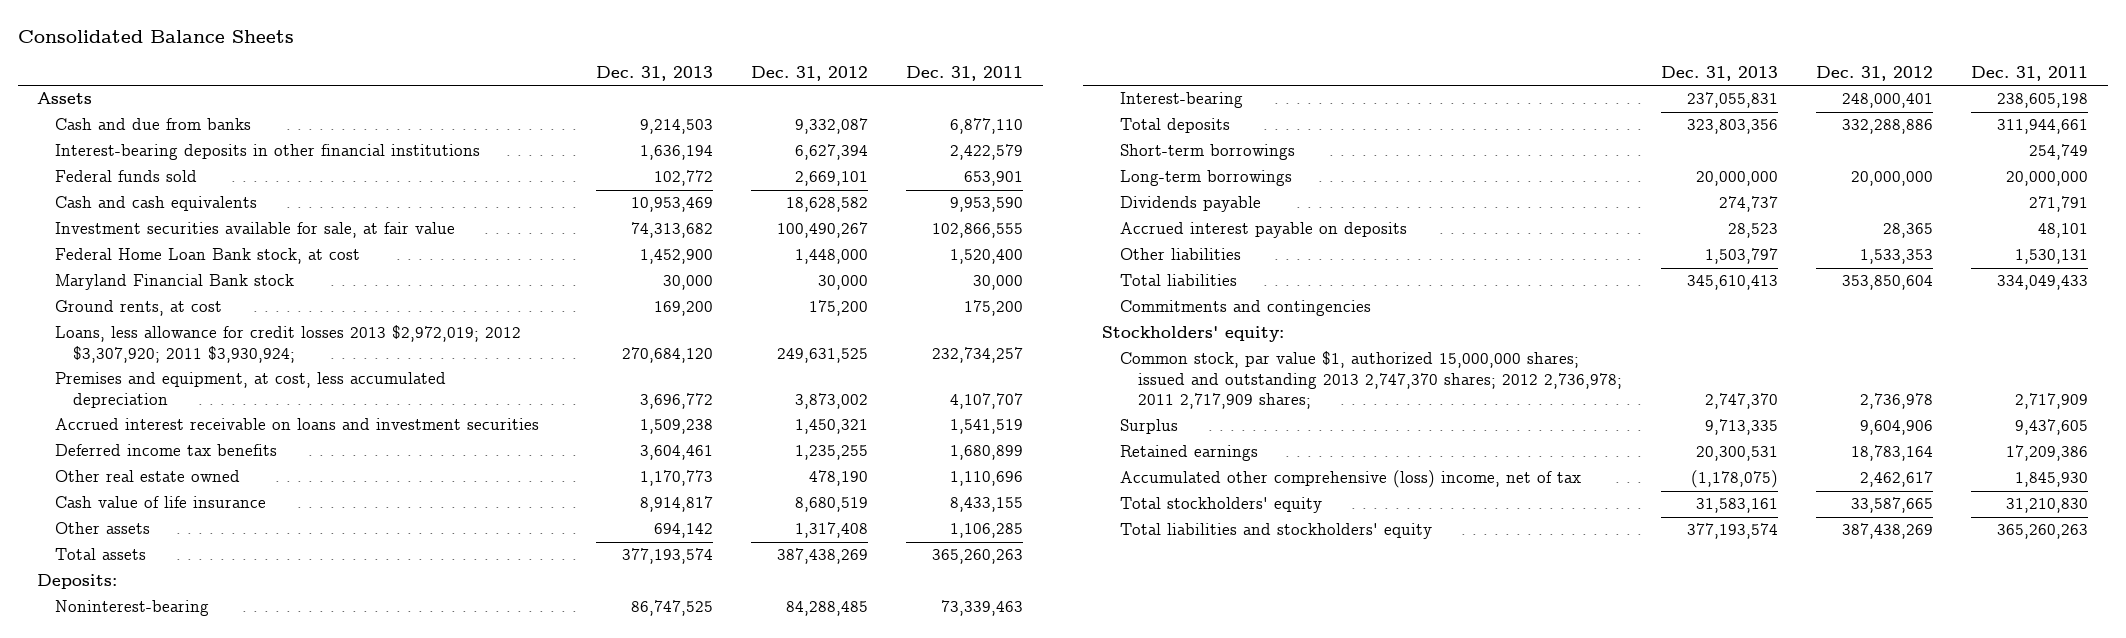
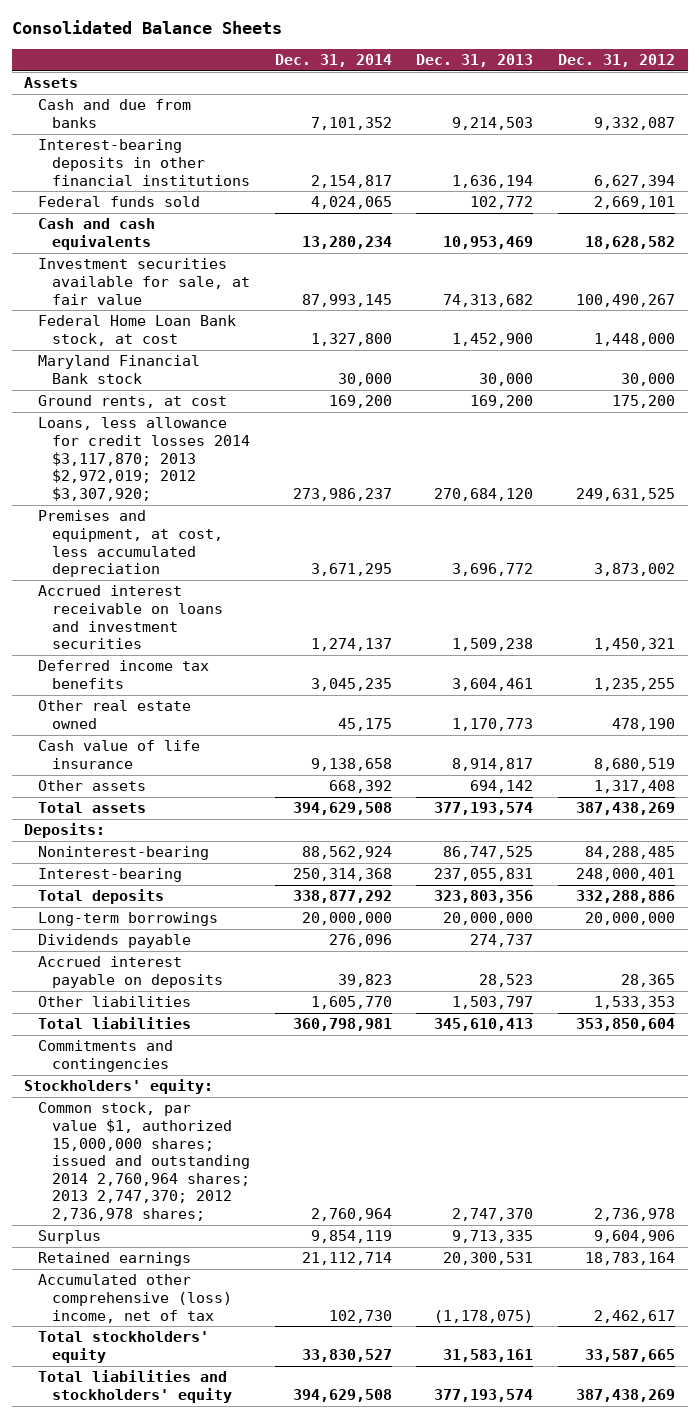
[906,66,1024,82] Dec. 31, 2011 -> none
none -> [274,54,392,68] Dec. 31, 2014
[55,325,522,363] Loans, less allowance for credit losses 2013 $2,972,019; 2012 $3,307,920; 2011 $3,930,924; -> [38,417,251,501] Loans, less allowance for credit losses 2014 $3,117,870; 2013 $2,972,019; 2012 $3,307,920;
[1120,144,1296,161] Short-term borrowings -> none
[1120,351,1623,410] Common stock, par value $1, authorized 15,000,000 shares; issued and outstanding 2013 2,747,370 shares; 2012 2,736,978; 2011 2,717,909 shares; -> [38,1102,251,1222] Common stock, par value $1, authorized 15,000,000 shares; issued and outstanding 2014 2,760,964 shares; 2013 2,747,370; 2012 2,736,978 shares;

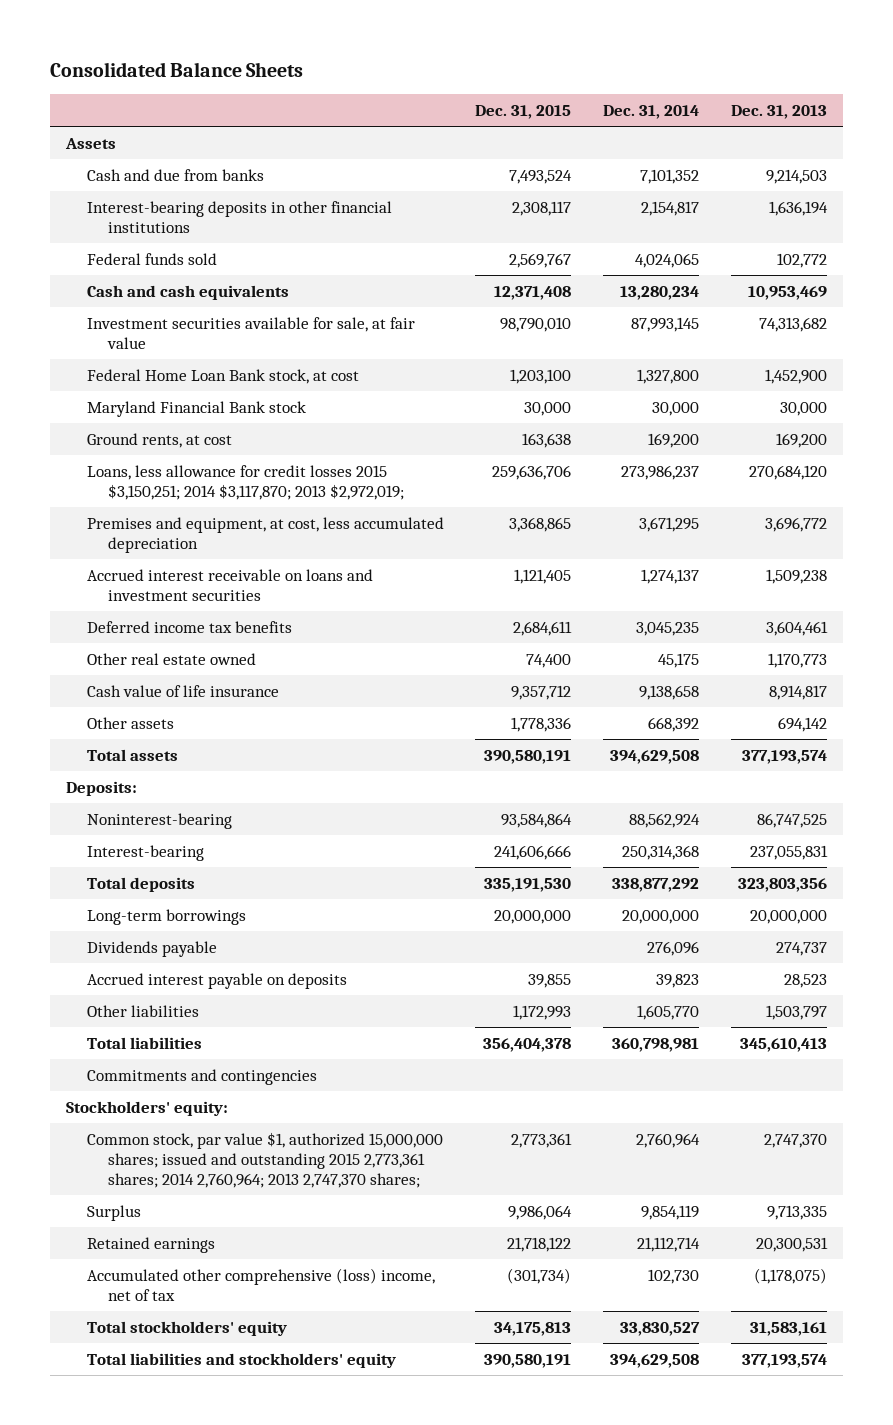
[558,54,676,68] Dec. 31, 2012 -> none
none -> [475,105,572,120] Dec. 31, 2015
[38,417,251,501] Loans, less allowance for credit losses 2014 $3,117,870; 2013 $2,972,019; 2012 $3,307,920; -> [86,465,404,501] Loans, less allowance for credit losses 2015 $3,150,251; 2014 $3,117,870; 2013 $2,972,019;
[38,1102,251,1222] Common stock, par value $1, authorized 15,000,000 shares; issued and outstanding 2014 2,760,964 shares; 2013 2,747,370; 2012 2,736,978 shares; -> [86,1132,443,1189] Common stock, par value $1, authorized 15,000,000 shares; issued and outstanding 2015 2,773,361 shares; 2014 2,760,964; 2013 2,747,370 shares;

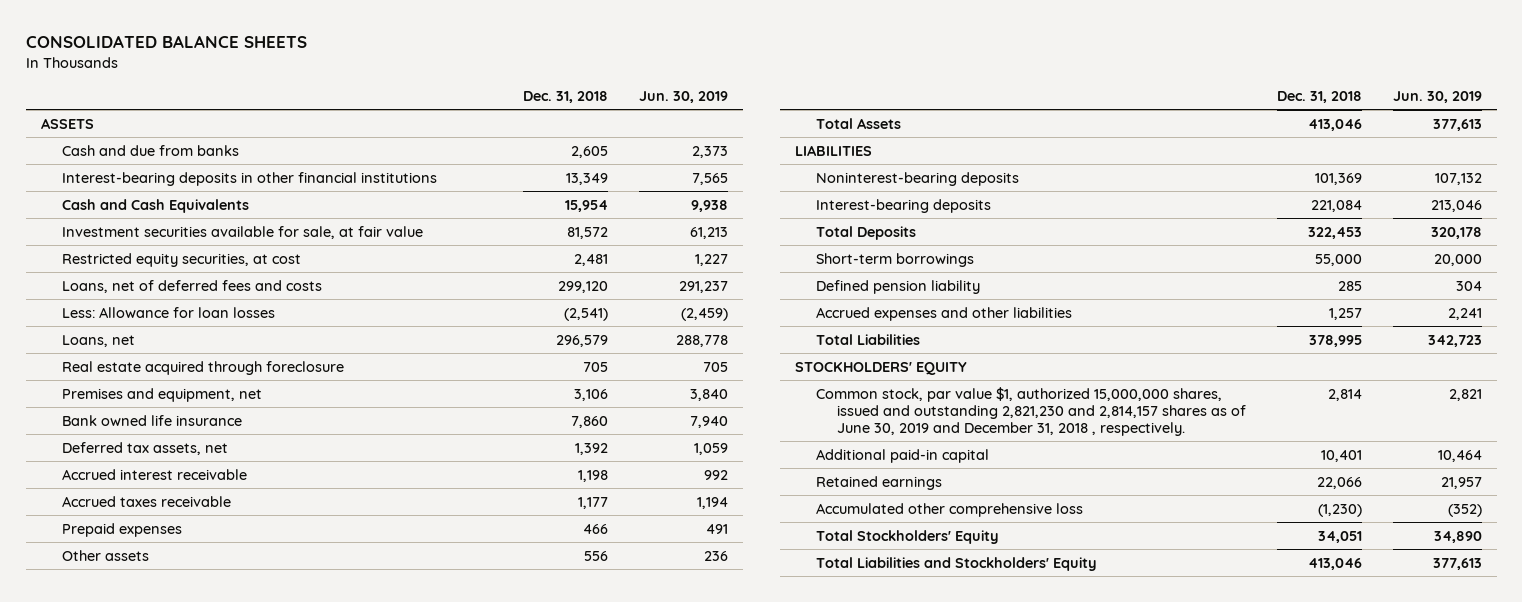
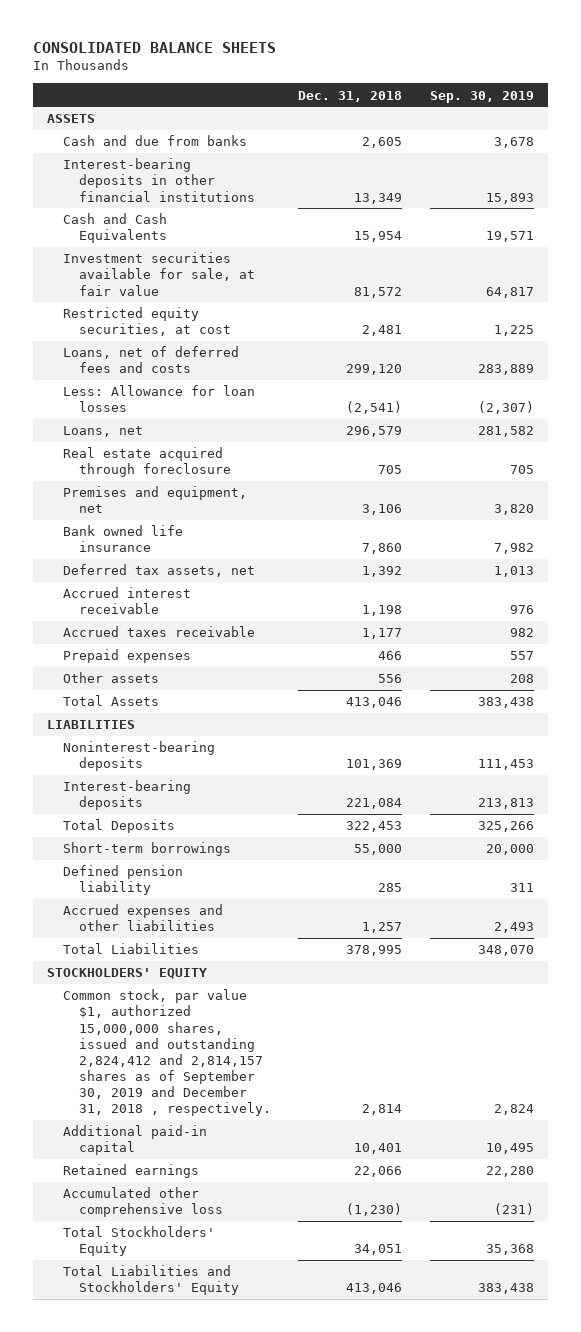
[638,91,728,104] Jun. 30, 2019 -> none
none -> [429,90,534,103] Sep. 30, 2019
[816,386,1247,437] Common stock, par value $1, authorized 15,000,000 shares, issued and outstanding 2,821,230 and 2,814,157 shares as of June 30, 2019 and December 31, 2018 , respectively. -> [62,989,271,1117] Common stock, par value $1, authorized 15,000,000 shares, issued and outstanding 2,824,412 and 2,814,157 shares as of September 30, 2019 and December 31, 2018 , respectively.

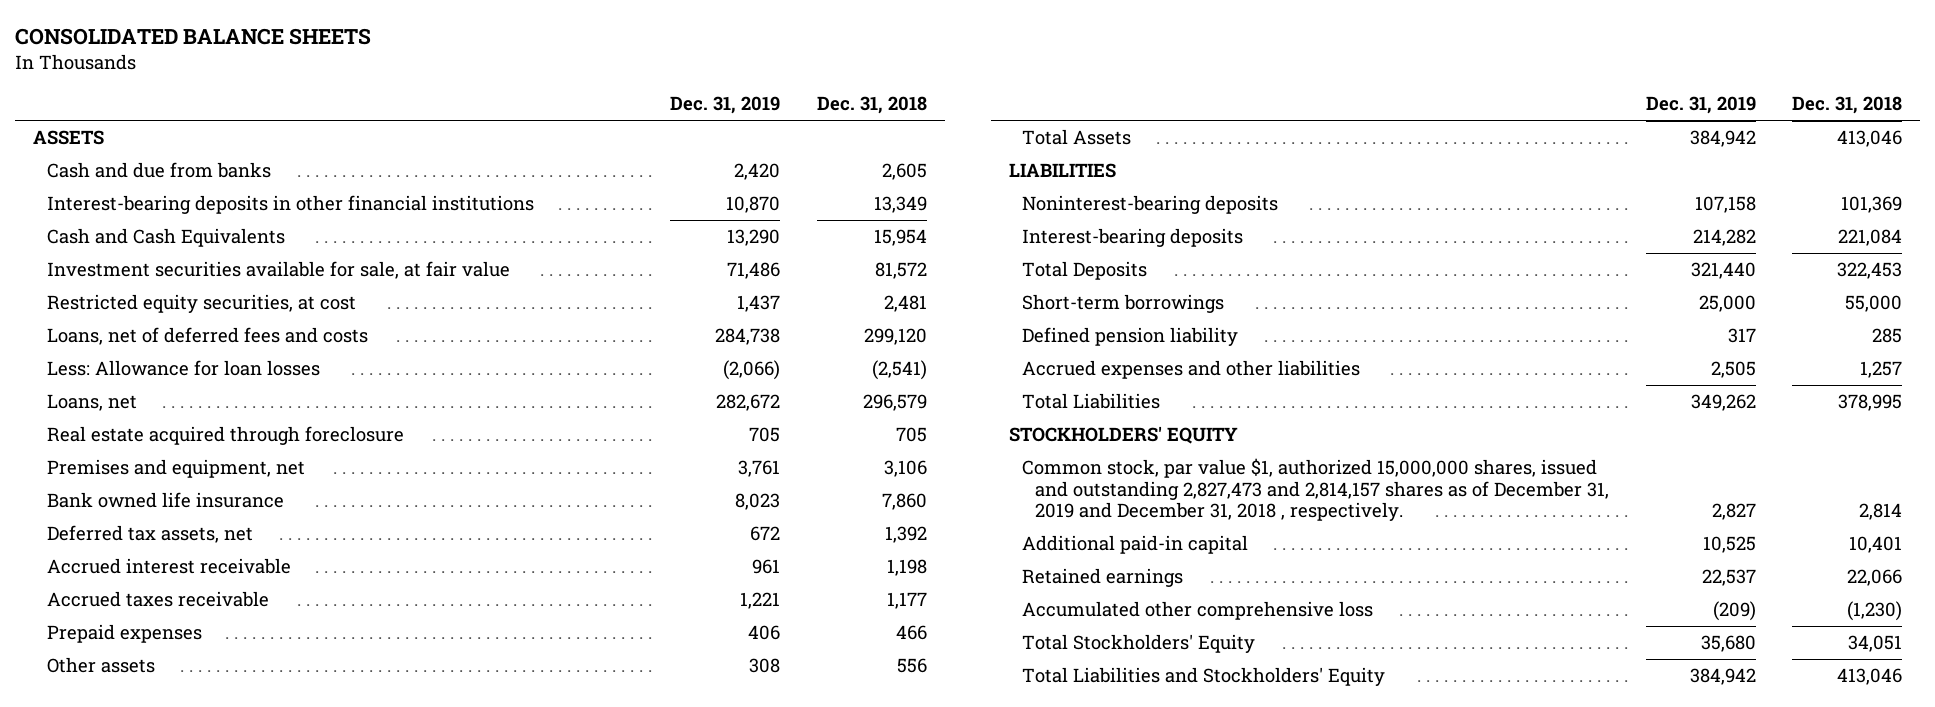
[429,90,534,103] Sep. 30, 2019 -> none
none -> [670,96,781,115] Dec. 31, 2019
[62,989,271,1117] Common stock, par value $1, authorized 15,000,000 shares, issued and outstanding 2,824,412 and 2,814,157 shares as of September 30, 2019 and December 31, 2018 , respectively. -> [1022,458,1610,522] Common stock, par value $1, authorized 15,000,000 shares, issued and outstanding 2,827,473 and 2,814,157 shares as of December 31, 2019 and December 31, 2018 , respectively.

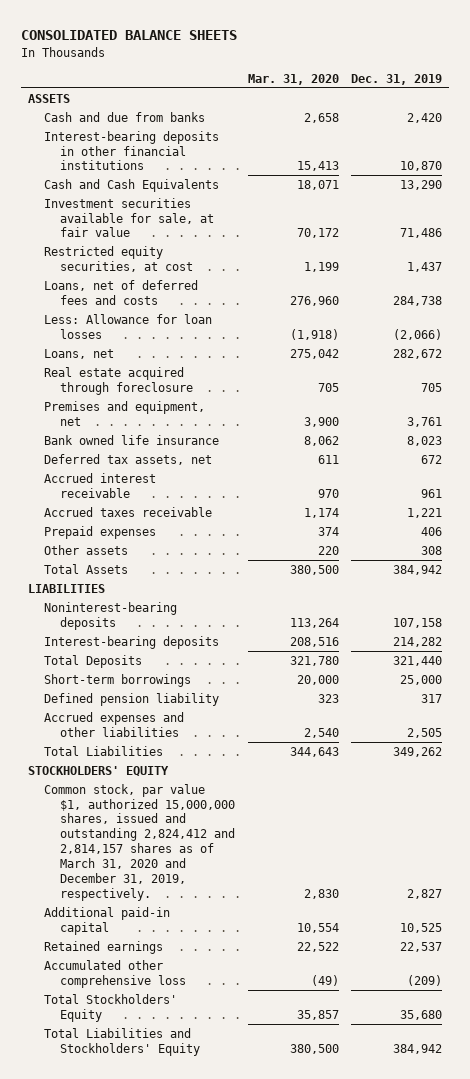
[816,96,927,115] Dec. 31, 2018 -> none
none -> [247,73,339,85] Mar. 31, 2020
[1022,458,1610,522] Common stock, par value $1, authorized 15,000,000 shares, issued and outstanding 2,827,473 and 2,814,157 shares as of December 31, 2019 and December 31, 2018 , respectively. -> [43,783,236,901] Common stock, par value $1, authorized 15,000,000 shares, issued and outstanding 2,824,412 and 2,814,157 shares as of March 31, 2020 and December 31, 2019, respectively.

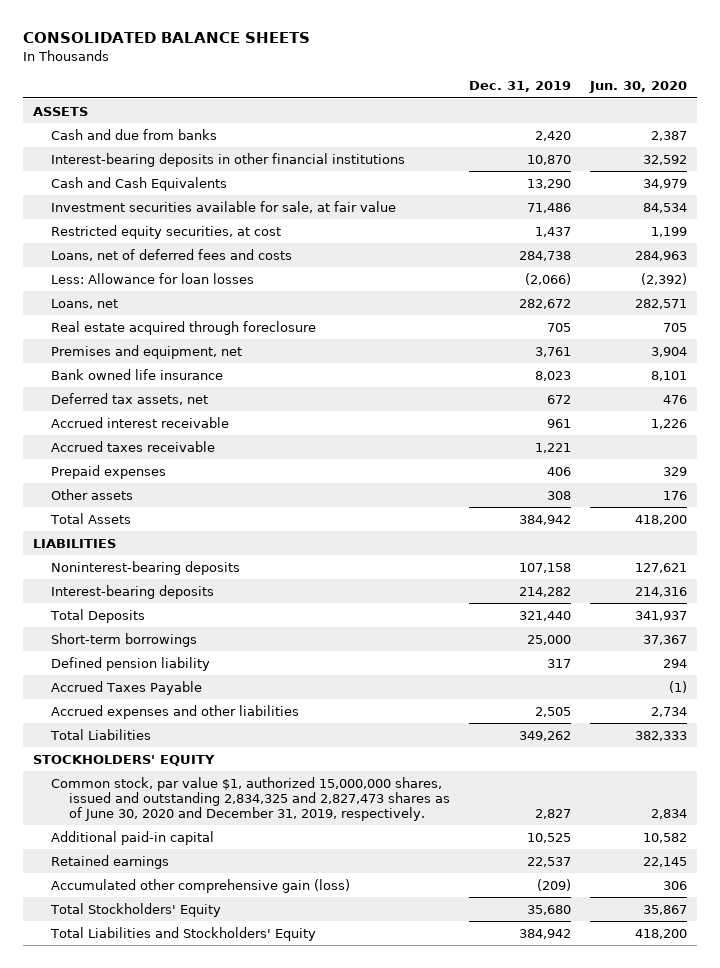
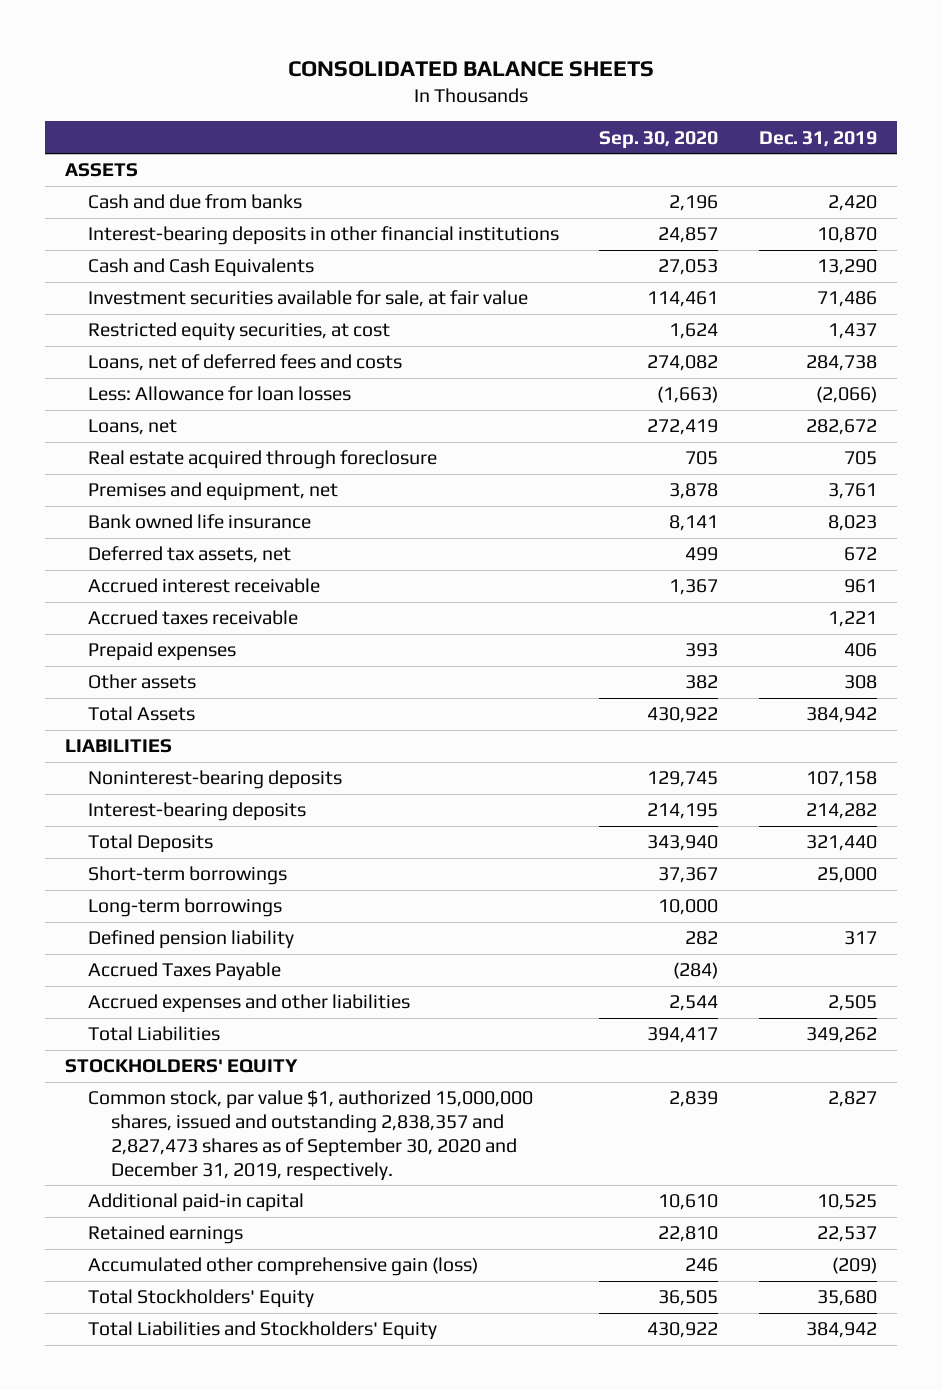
[589,81,688,94] Jun. 30, 2020 -> none
none -> [599,130,719,149] Sep. 30, 2020
none -> [88,898,283,918] Long-term borrowings
[50,776,451,822] Common stock, par value $1, authorized 15,000,000 shares, issued and outstanding 2,834,325 and 2,827,473 shares as of June 30, 2020 and December 31, 2019, respectively. -> [88,1090,534,1181] Common stock, par value $1, authorized 15,000,000 shares, issued and outstanding 2,838,357 and 2,827,473 shares as of September 30, 2020 and December 31, 2019, respectively.

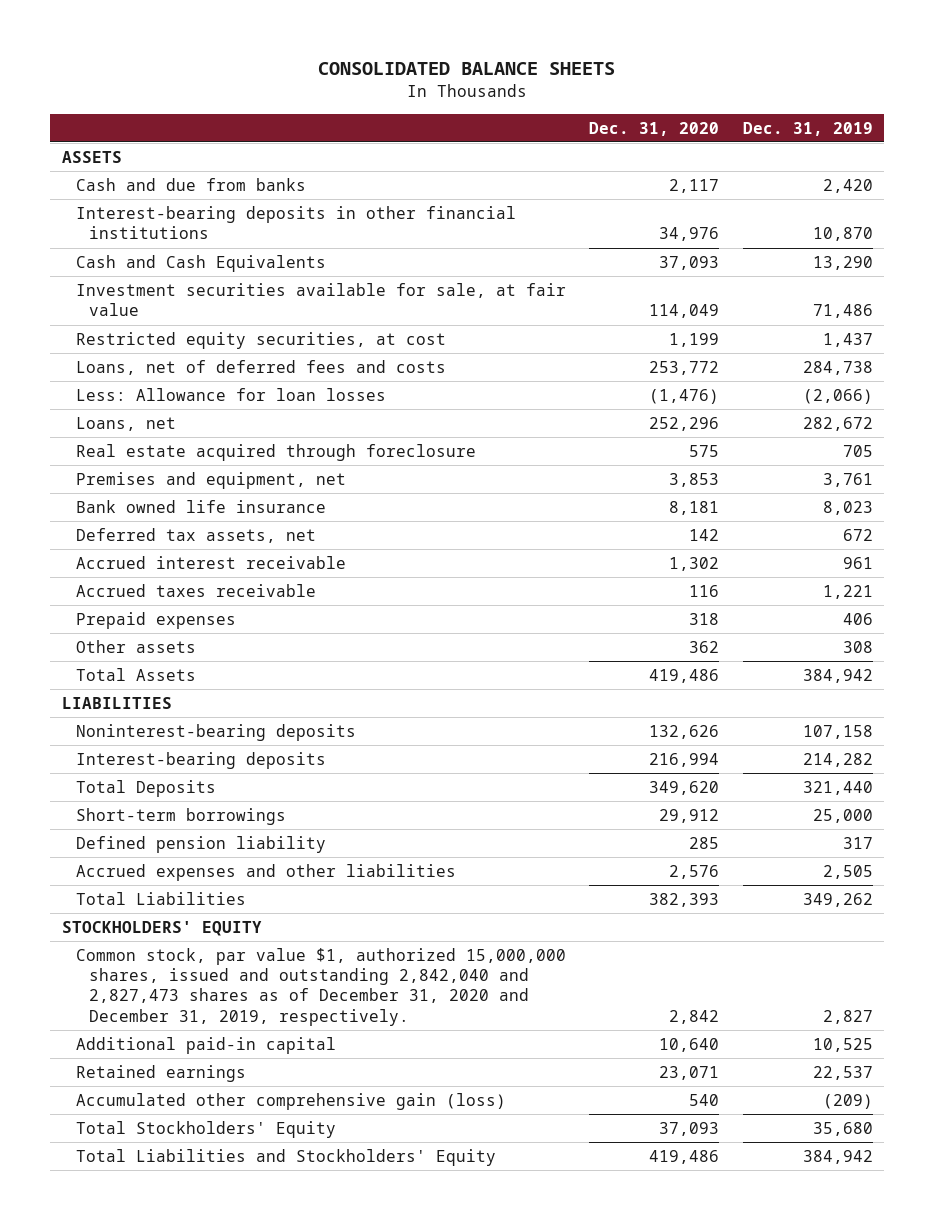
[599,130,719,149] Sep. 30, 2020 -> none
none -> [589,121,720,136] Dec. 31, 2020
[88,898,283,918] Long-term borrowings -> none
[88,962,282,982] Accrued Taxes Payable -> none
[88,1090,534,1181] Common stock, par value $1, authorized 15,000,000 shares, issued and outstanding 2,838,357 and 2,827,473 shares as of September 30, 2020 and December 31, 2019, respectively. -> [75,948,566,1026] Common stock, par value $1, authorized 15,000,000 shares, issued and outstanding 2,842,040 and 2,827,473 shares as of December 31, 2020 and December 31, 2019, respectively.

